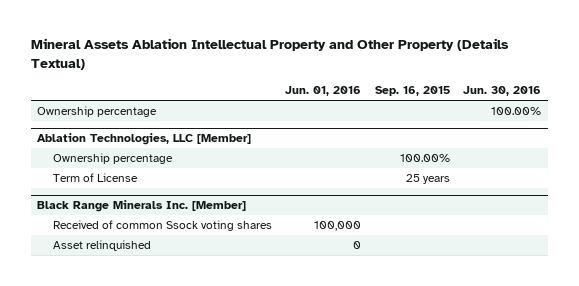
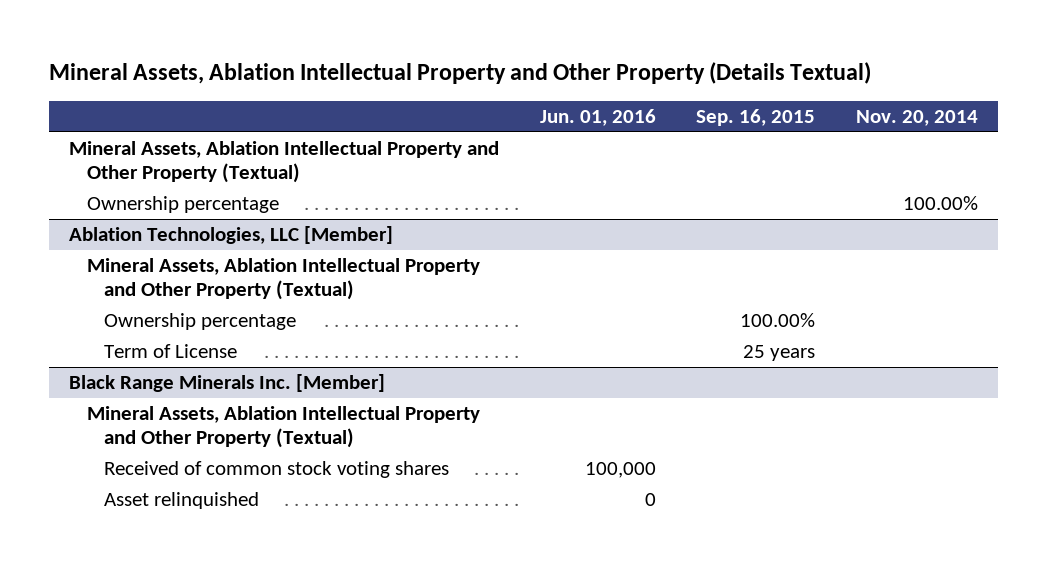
[30,38,509,71] Mineral Assets Ablation Intellectual Property and Other Property (Details Textual) -> [49,62,872,85] Mineral Assets, Ablation Intellectual Property and Other Property (Details Textual)
[463,86,542,97] Jun. 30, 2016 -> none
none -> [855,109,978,126] Nov. 20, 2014
none -> [69,141,500,184] Mineral Assets, Ablation Intellectual Property and Other Property (Textual)
none -> [86,258,480,301] Mineral Assets, Ablation Intellectual Property and Other Property (Textual)
none -> [86,406,480,449] Mineral Assets, Ablation Intellectual Property and Other Property (Textual)
[53,220,273,232] Received of common Ssock voting shares -> [103,461,449,479] Received of common stock voting shares

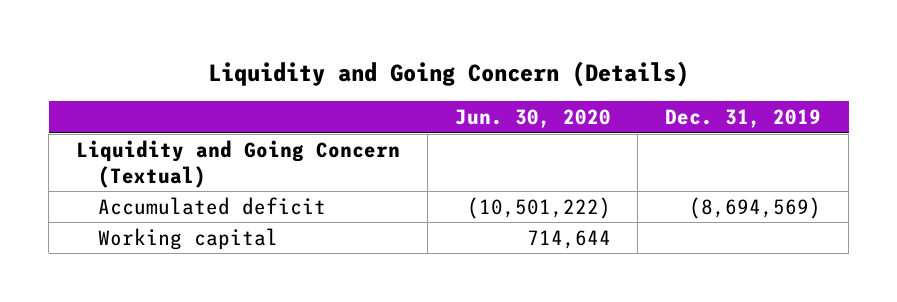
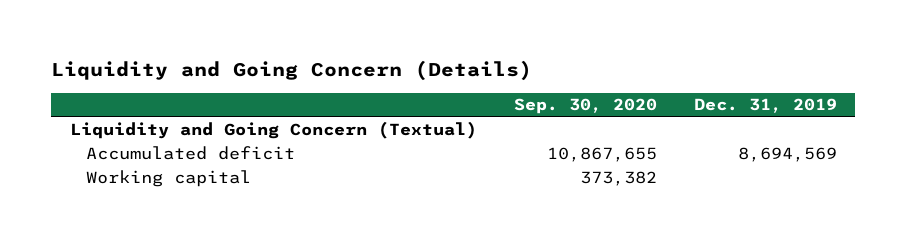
[454,109,611,129] Jun. 30, 2020 -> none
none -> [513,98,657,115] Sep. 30, 2020
[689,196,822,219] (8,694,569) -> [737,146,837,162] 8,694,569

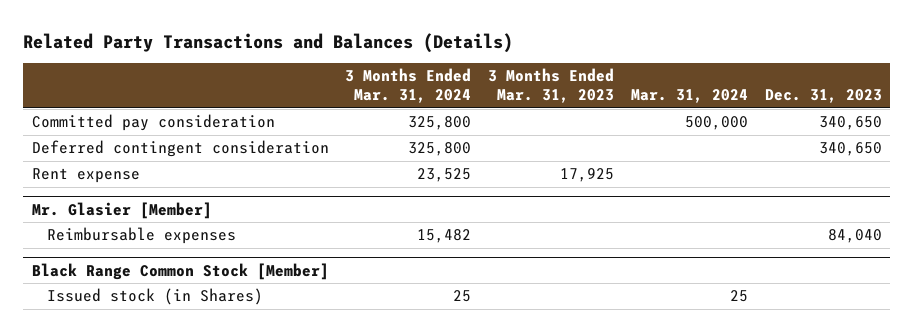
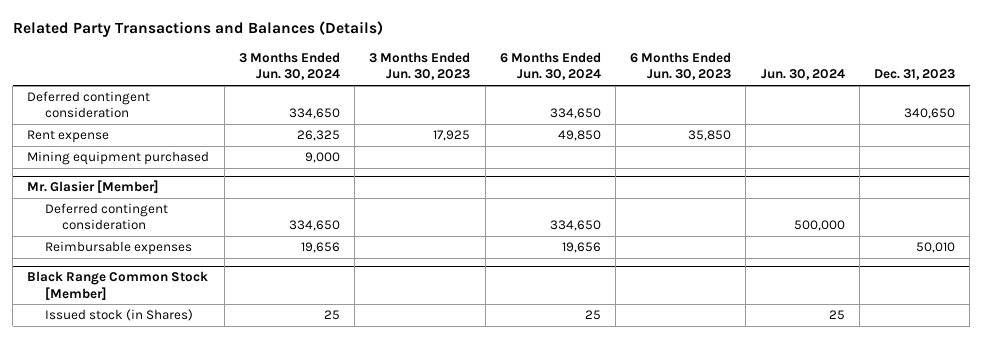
[345,68,472,104] 3 Months Ended Mar. 31, 2024 -> none
[488,68,615,104] 3 Months Ended Mar. 31, 2023 -> none
[630,89,748,104] Mar. 31, 2024 -> none
none -> [238,52,340,81] 3 Months Ended Jun. 30, 2024
none -> [369,52,471,81] 3 Months Ended Jun. 30, 2023
none -> [499,52,601,81] 6 Months Ended Jun. 30, 2024
none -> [630,52,732,81] 6 Months Ended Jun. 30, 2023
none -> [760,69,845,81] Jun. 30, 2024
[31,114,275,132] Committed pay consideration -> none
none -> [27,151,210,166] Mining equipment purchased
none -> [44,203,168,231] Deferred contingent consideration
[827,229,882,244] 84,040 -> [916,242,956,254] 50,010

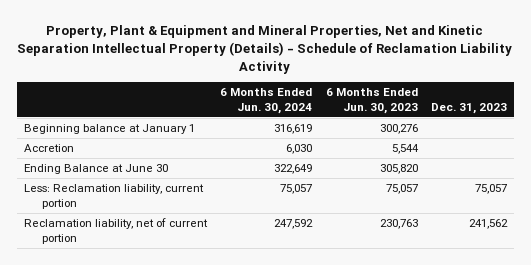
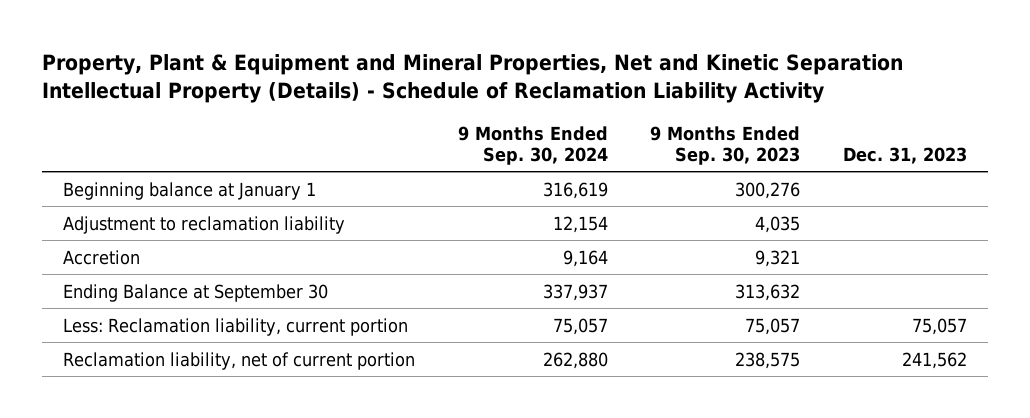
[220,88,313,114] 6 Months Ended Jun. 30, 2024 -> none
[325,88,418,114] 6 Months Ended Jun. 30, 2023 -> none
none -> [457,125,608,166] 9 Months Ended Sep. 30, 2024
none -> [650,125,801,166] 9 Months Ended Sep. 30, 2023
none -> [62,215,345,234] Adjustment to reclamation liability
[23,164,168,175] Ending Balance at June 30 -> [62,283,328,302] Ending Balance at September 30

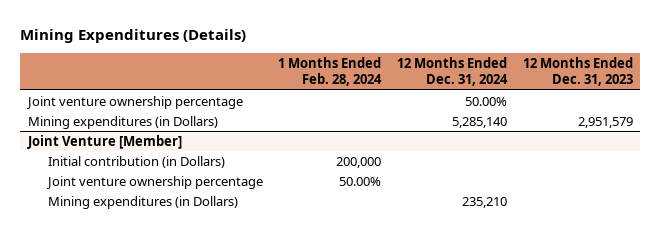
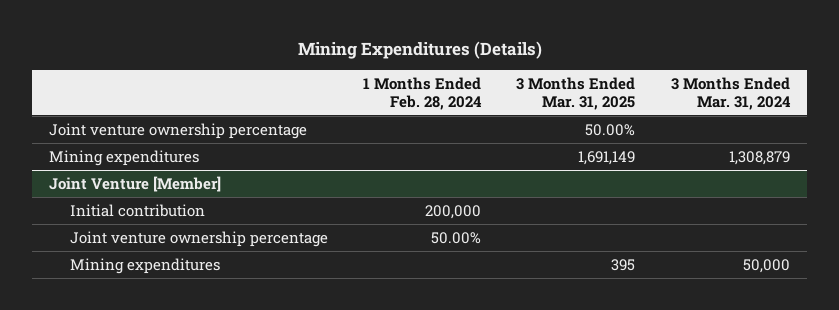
[397,57,509,87] 12 Months Ended Dec. 31, 2024 -> none
[522,57,633,87] 12 Months Ended Dec. 31, 2023 -> none
none -> [516,76,636,110] 3 Months Ended Mar. 31, 2025
none -> [670,76,791,110] 3 Months Ended Mar. 31, 2024
[27,115,218,129] Mining expenditures (in Dollars) -> [49,149,200,166] Mining expenditures
[47,155,225,168] Initial contribution (in Dollars) -> [70,203,206,217] Initial contribution
[47,195,238,209] Mining expenditures (in Dollars) -> [70,257,221,274] Mining expenditures

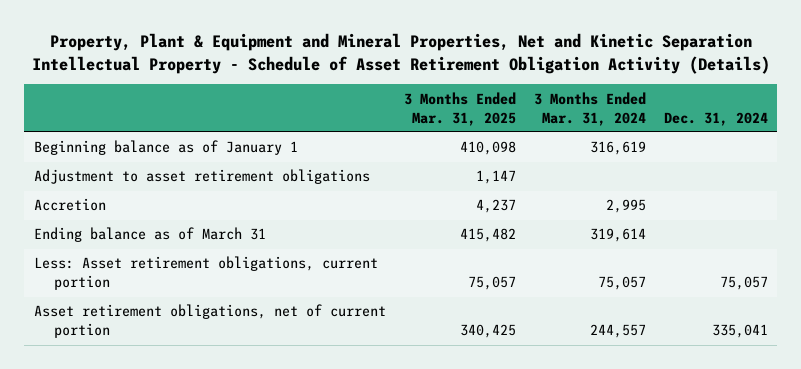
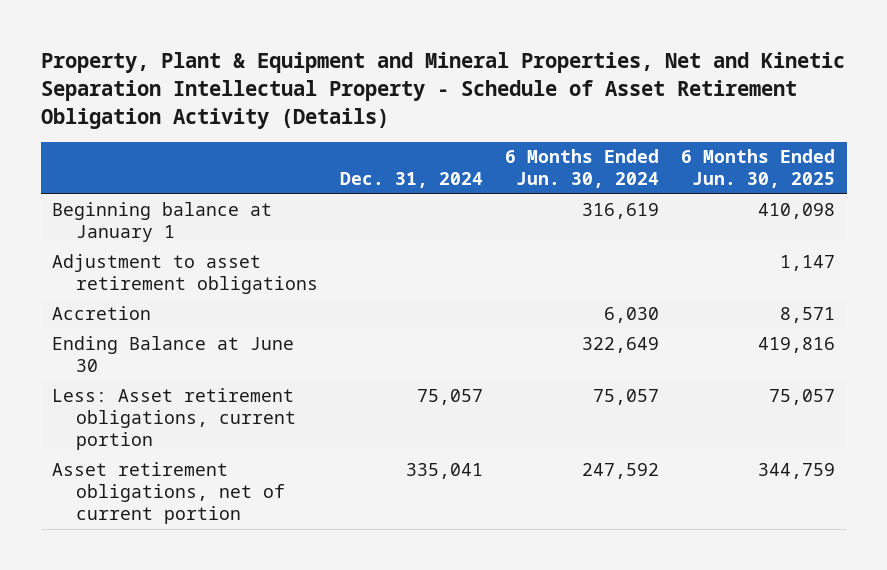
[403,91,516,126] 3 Months Ended Mar. 31, 2025 -> none
[533,91,646,126] 3 Months Ended Mar. 31, 2024 -> none
none -> [505,149,660,189] 6 Months Ended Jun. 30, 2024
none -> [681,149,836,189] 6 Months Ended Jun. 30, 2025
[33,140,298,156] Beginning balance as of January 1 -> [51,202,272,243] Beginning balance at January 1
[33,227,266,243] Ending balance as of March 31 -> [51,336,294,373] Ending Balance at June 30

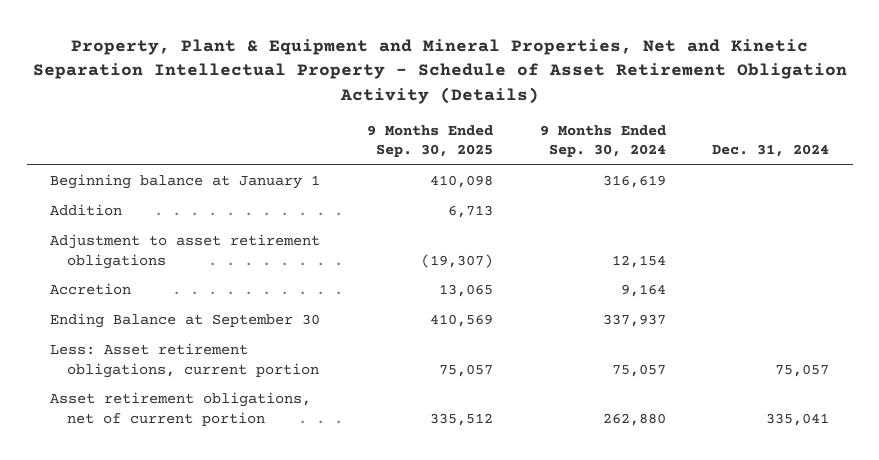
[505,149,660,189] 6 Months Ended Jun. 30, 2024 -> none
[681,149,836,189] 6 Months Ended Jun. 30, 2025 -> none
none -> [366,124,493,158] 9 Months Ended Sep. 30, 2025
none -> [539,124,666,158] 9 Months Ended Sep. 30, 2024
none -> [49,204,122,217] Addition
[51,336,294,373] Ending Balance at June 30 -> [49,313,320,329] Ending Balance at September 30

